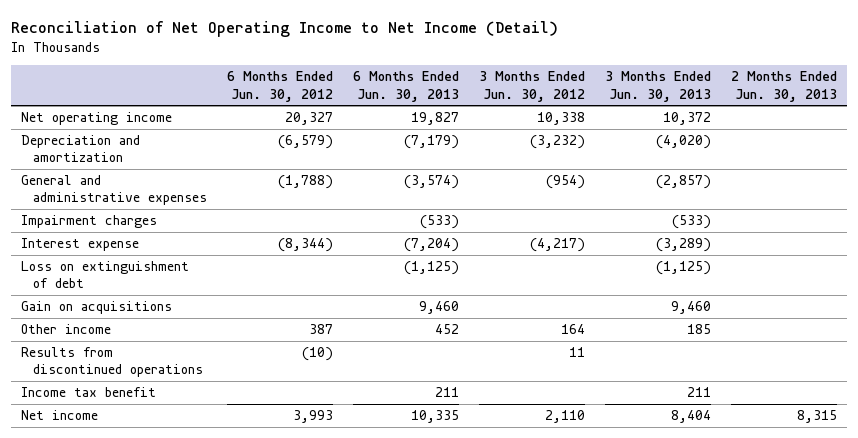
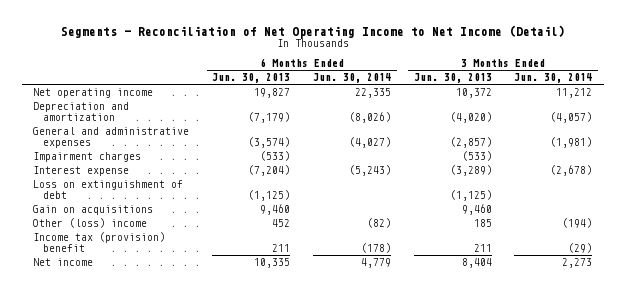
[11,20,559,37] Reconciliation of Net Operating Income to Net Income (Detail) -> [60,24,565,39] Segments - Reconciliation of Net Operating Income to Net Income (Detail)
[226,71,333,102] 6 Months Ended Jun. 30, 2012 -> none
[478,71,585,102] 3 Months Ended Jun. 30, 2012 -> none
[730,71,837,102] 2 Months Ended Jun. 30, 2013 -> none
none -> [312,73,391,84] Jun. 30, 2014
none -> [514,73,593,84] Jun. 30, 2014
[21,347,203,378] Results from discontinued operations -> none
[21,324,112,335] Other income -> [33,217,148,228] Other (loss) income
[21,387,157,398] Income tax benefit -> [33,231,166,253] Income tax (provision) benefit

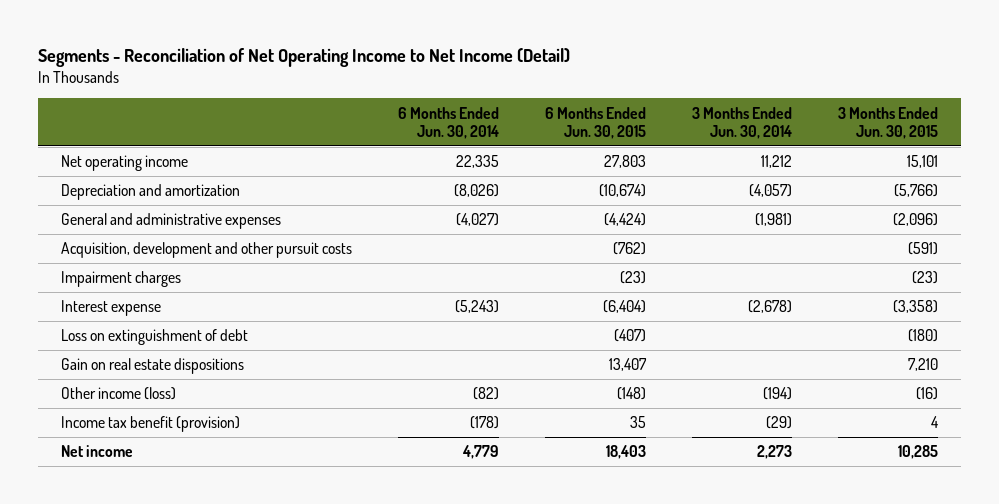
[212,73,291,84] Jun. 30, 2013 -> none
[413,73,492,84] Jun. 30, 2013 -> none
none -> [544,106,646,139] 6 Months Ended Jun. 30, 2015
none -> [837,106,938,139] 3 Months Ended Jun. 30, 2015
none -> [60,242,352,259] Acquisition, development and other pursuit costs
[33,204,154,215] Gain on acquisitions -> none
none -> [60,358,244,375] Gain on real estate dispositions
[33,217,148,228] Other (loss) income -> [60,387,176,401] Other income (loss)
[33,231,166,253] Income tax (provision) benefit -> [60,416,240,433] Income tax benefit (provision)

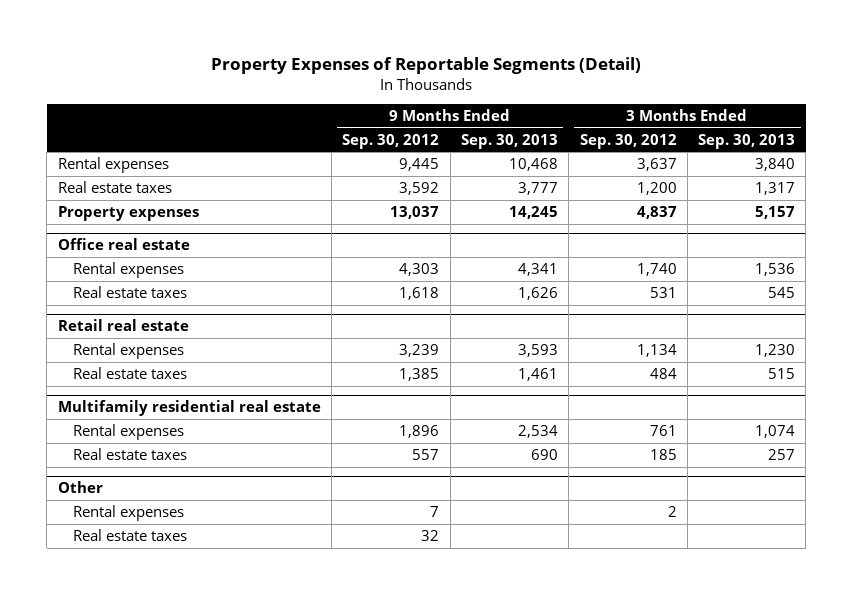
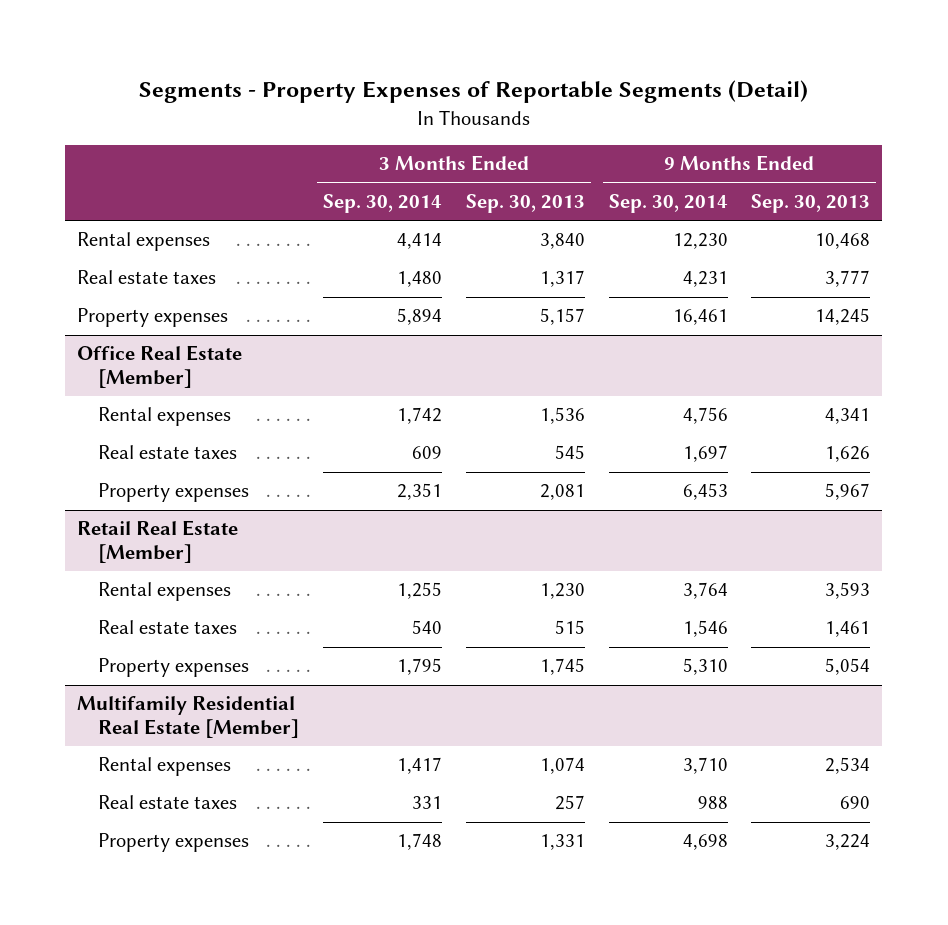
[211,56,642,74] Property Expenses of Reportable Segments (Detail) -> [138,80,808,104] Segments - Property Expenses of Reportable Segments (Detail)
[342,133,440,149] Sep. 30, 2012 -> none
[579,133,677,149] Sep. 30, 2012 -> none
none -> [322,194,442,214] Sep. 30, 2014
none -> [608,194,728,214] Sep. 30, 2014
[57,238,190,251] Office real estate -> [77,345,243,388] Office Real Estate [Member]
none -> [98,483,250,503] Property expenses
[57,319,189,332] Retail real estate -> [77,520,239,563] Retail Real Estate [Member]
none -> [98,658,250,678] Property expenses
[57,400,321,417] Multifamily residential real estate -> [77,696,300,738] Multifamily Residential Real Estate [Member]
[57,481,103,494] Other -> none
[73,505,185,522] Rental expenses -> none
[73,529,188,542] Real estate taxes -> none
none -> [98,833,250,853] Property expenses

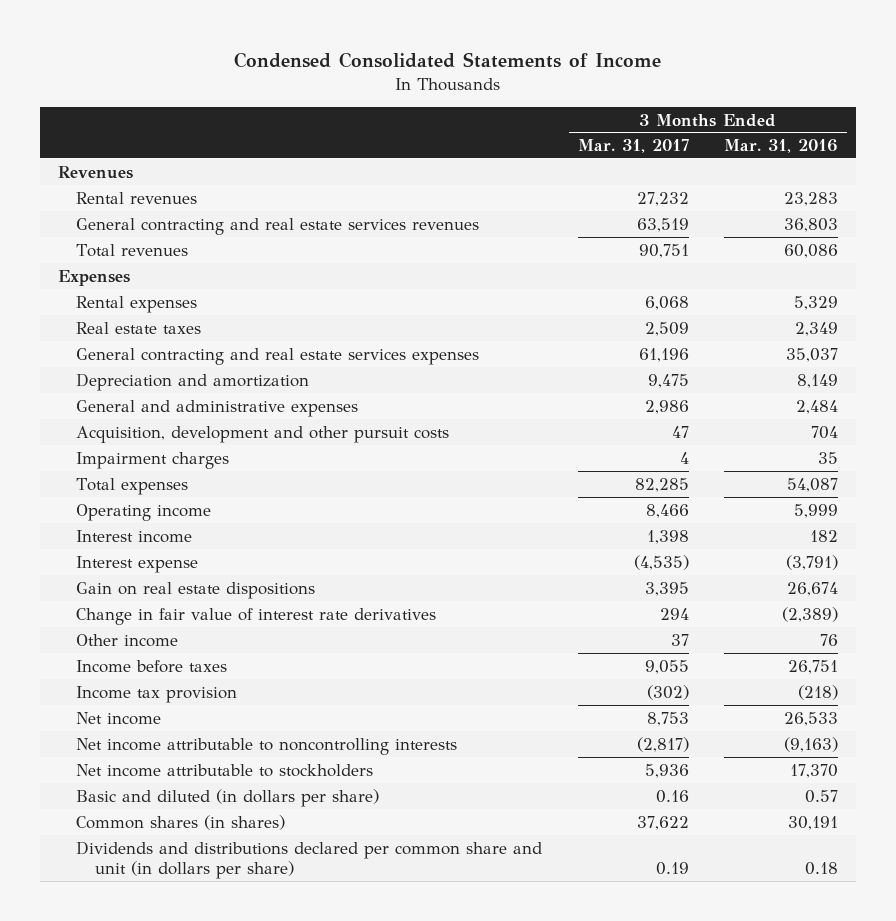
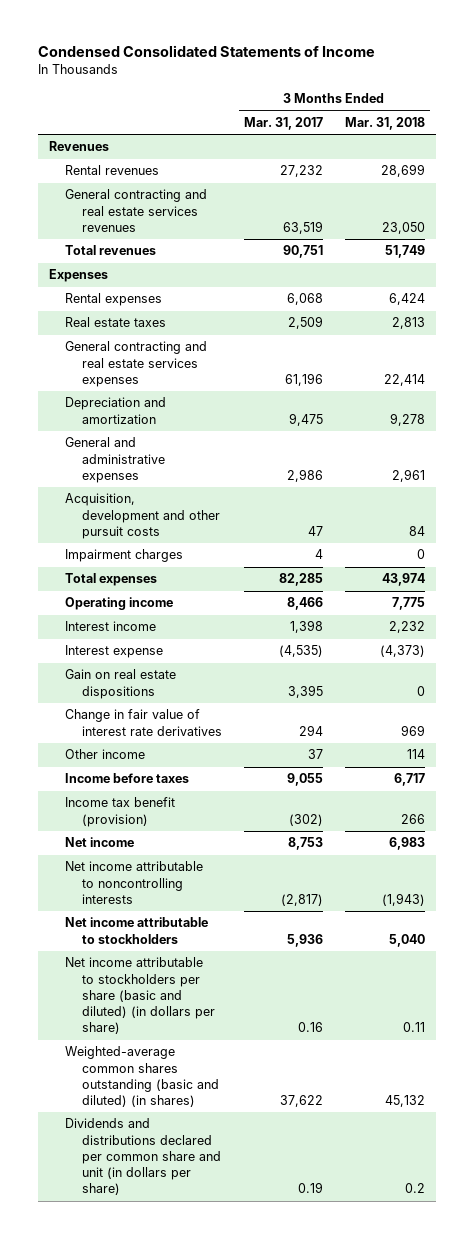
[724,139,839,154] Mar. 31, 2016 -> none
none -> [344,116,425,130] Mar. 31, 2018
[76,685,238,703] Income tax provision -> [65,797,176,827] Income tax benefit (provision)
[76,788,380,807] Basic and diluted (in dollars per share) -> [65,957,216,1035] Net income attributable to stockholders per share (basic and diluted) (in dollars per share)
[76,814,286,830] Common shares (in shares) -> [65,1046,220,1108] Weighted-average common shares outstanding (basic and diluted) (in shares)

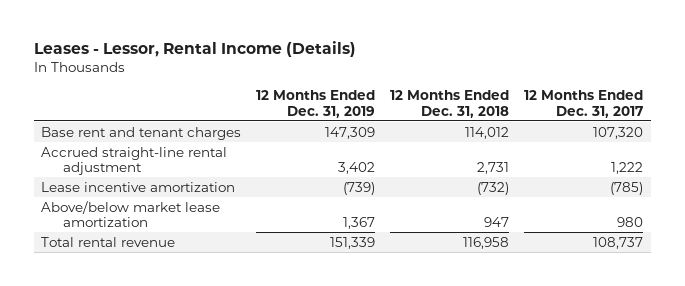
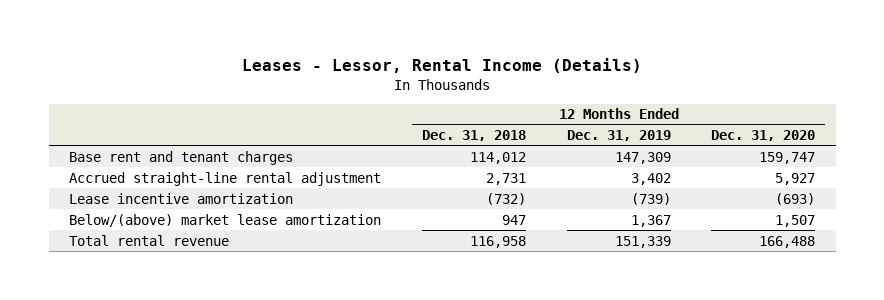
[524,90,644,118] 12 Months Ended Dec. 31, 2017 -> none
none -> [711,130,816,142] Dec. 31, 2020
[41,200,221,227] Above/below market lease amortization -> [69,213,382,227] Below/(above) market lease amortization

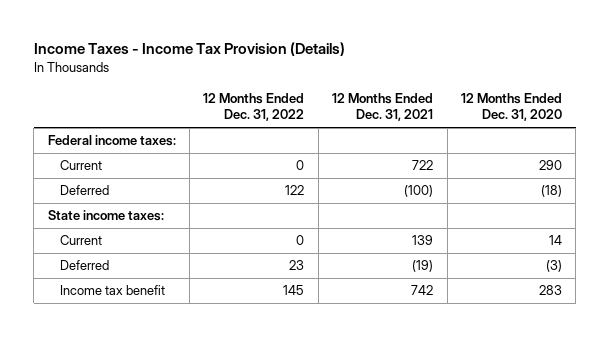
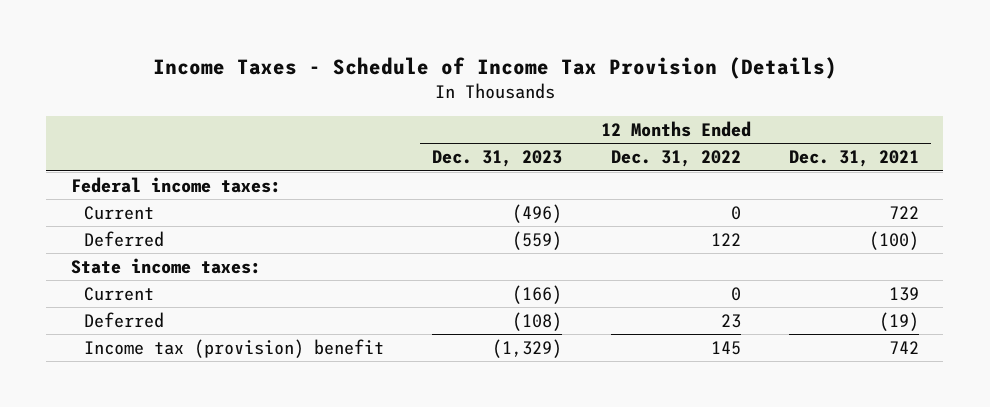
[33,42,345,57] Income Taxes - Income Tax Provision (Details) -> [152,57,837,80] Income Taxes - Schedule of Income Tax Provision (Details)
[460,92,562,122] 12 Months Ended Dec. 31, 2020 -> none
none -> [432,150,563,168] Dec. 31, 2023
[59,285,165,296] Income tax benefit -> [83,338,384,358] Income tax (provision) benefit

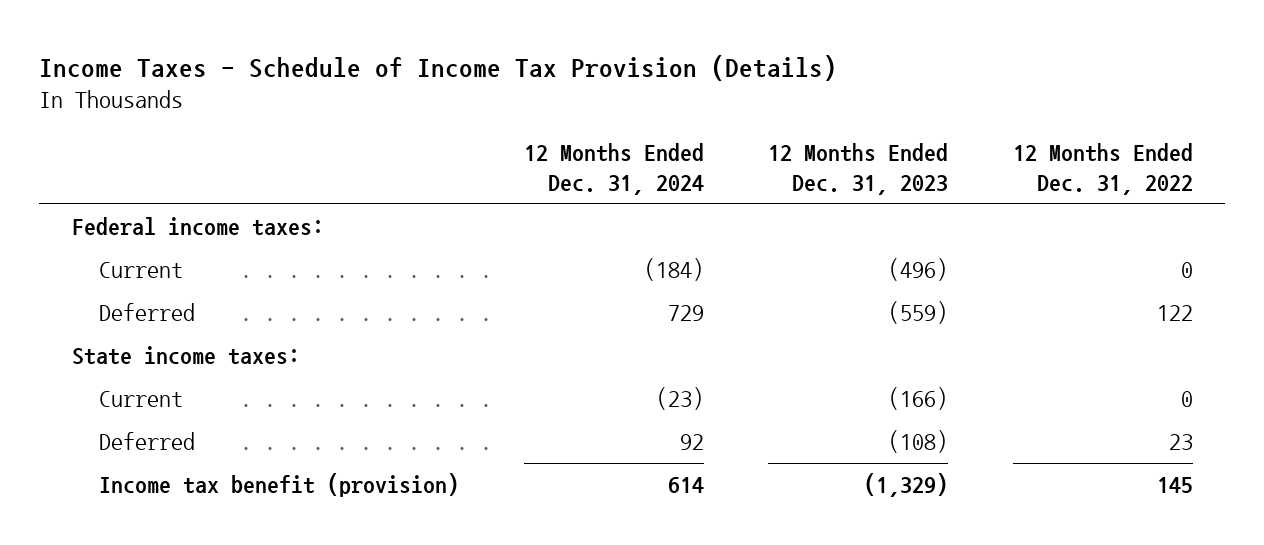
[789,150,920,168] Dec. 31, 2021 -> none
none -> [523,142,704,195] 12 Months Ended Dec. 31, 2024
[83,338,384,358] Income tax (provision) benefit -> [99,473,460,498] Income tax benefit (provision)

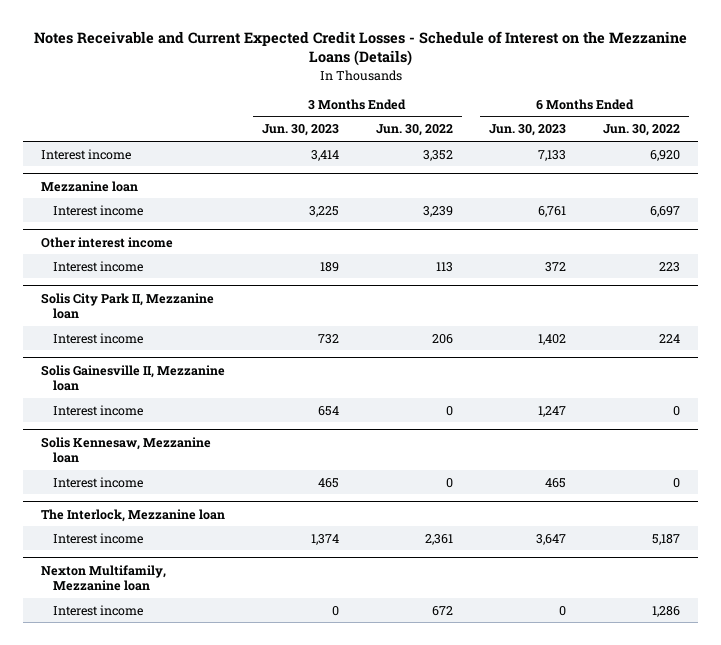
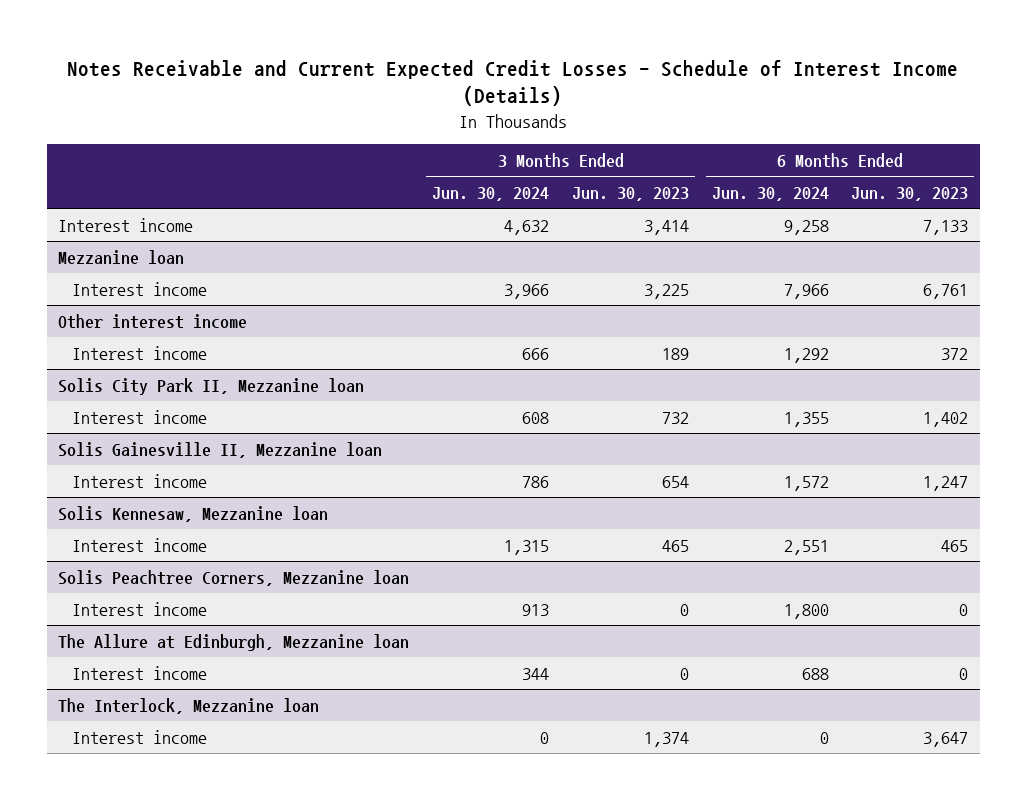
[33,30,687,67] Notes Receivable and Current Expected Credit Losses - Schedule of Interest on the Mezzanine Loans (Details) -> [67,59,959,107] Notes Receivable and Current Expected Credit Losses - Schedule of Interest Income (Details)
[375,124,453,137] Jun. 30, 2022 -> none
[603,124,681,137] Jun. 30, 2022 -> none
none -> [432,187,550,202] Jun. 30, 2024
none -> [711,187,829,202] Jun. 30, 2024
none -> [58,569,410,586] Solis Peachtree Corners, Mezzanine loan
none -> [72,601,208,616] Interest income
none -> [58,633,410,651] The Allure at Edinburgh, Mezzanine loan
none -> [72,665,208,680] Interest income
[41,564,167,592] Nexton Multifamily, Mezzanine loan -> none
[52,604,143,616] Interest income -> none

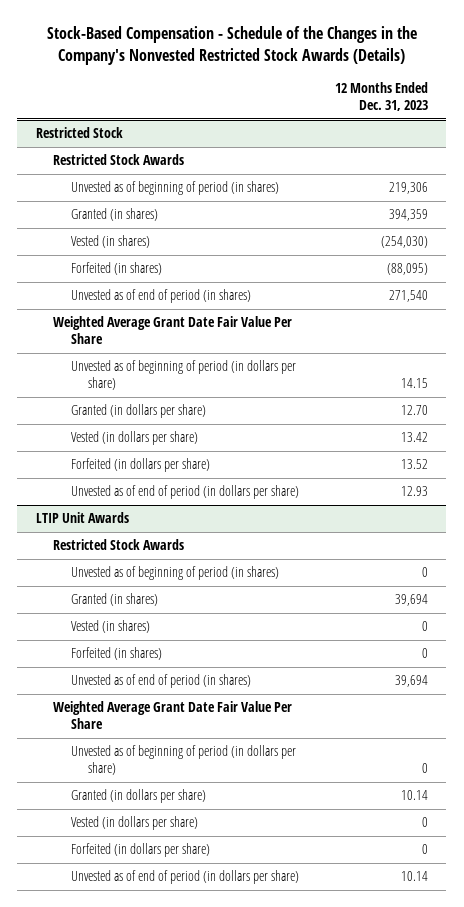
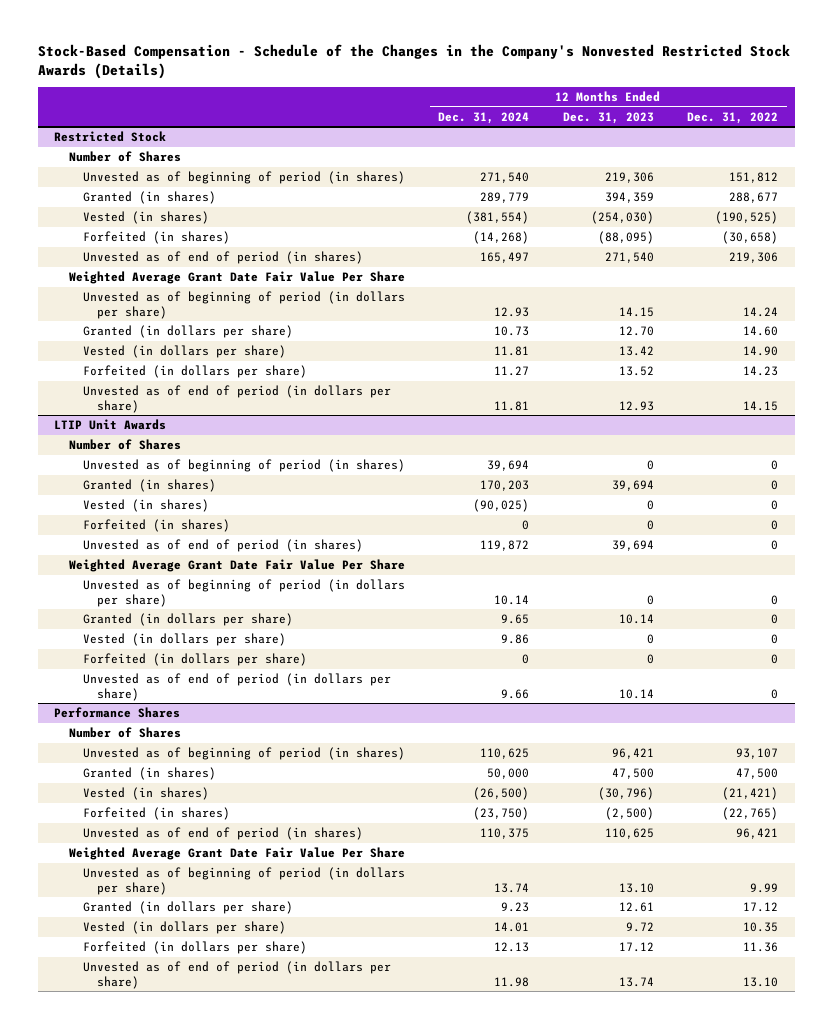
none -> [438,111,530,124] Dec. 31, 2024
none -> [687,111,779,124] Dec. 31, 2022
[53,154,185,166] Restricted Stock Awards -> [68,150,181,162] Number of Shares
[53,539,185,551] Restricted Stock Awards -> [68,438,181,450] Number of Shares
none -> [54,706,181,718] Performance Shares
none -> [68,726,181,738] Number of Shares
none -> [82,746,405,760] Unvested as of beginning of period (in shares)
none -> [82,766,216,780] Granted (in shares)
none -> [82,786,209,800] Vested (in shares)
none -> [82,806,230,820] Forfeited (in shares)
none -> [82,826,363,840] Unvested as of end of period (in shares)
none -> [68,846,405,860] Weighted Average Grant Date Fair Value Per Share
none -> [82,866,405,895] Unvested as of beginning of period (in dollars per share)
none -> [82,900,293,914] Granted (in dollars per share)
none -> [82,920,286,934] Vested (in dollars per share)
none -> [82,940,307,954] Forfeited (in dollars per share)
none -> [82,960,391,989] Unvested as of end of period (in dollars per share)

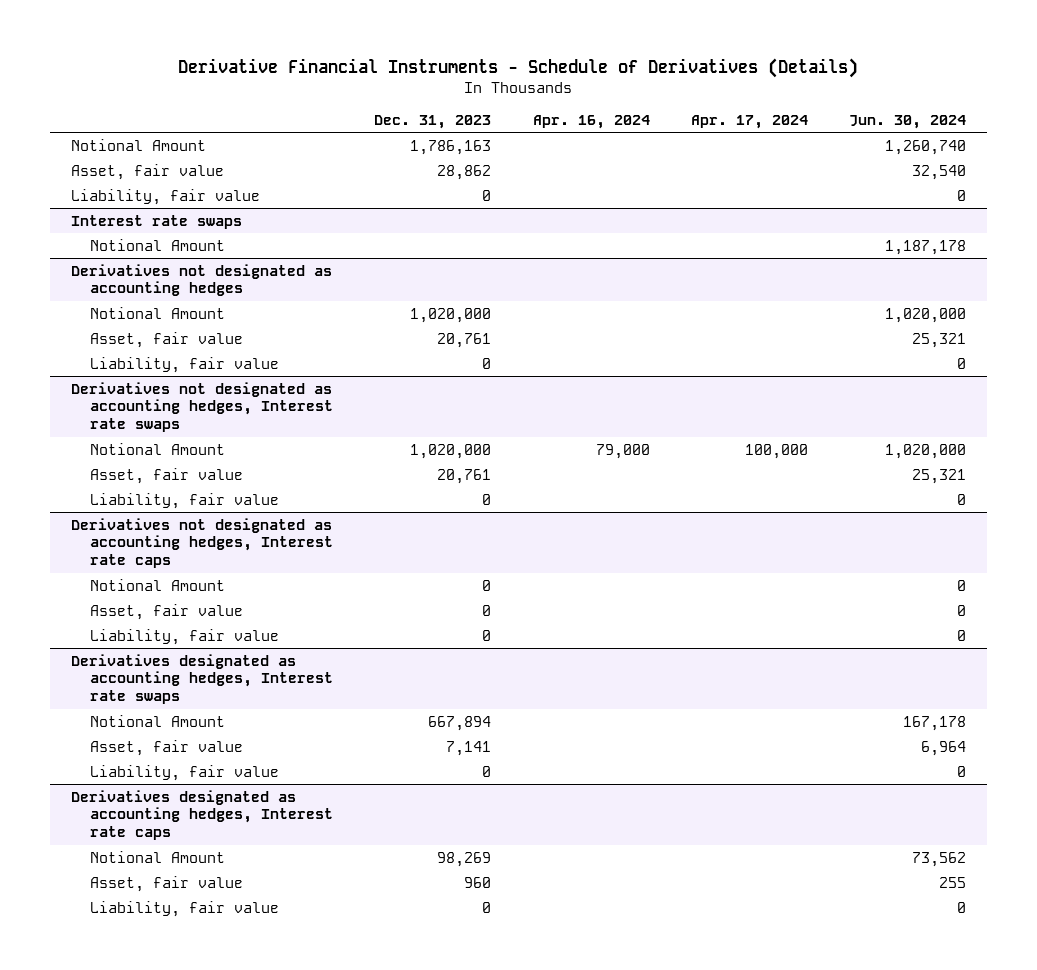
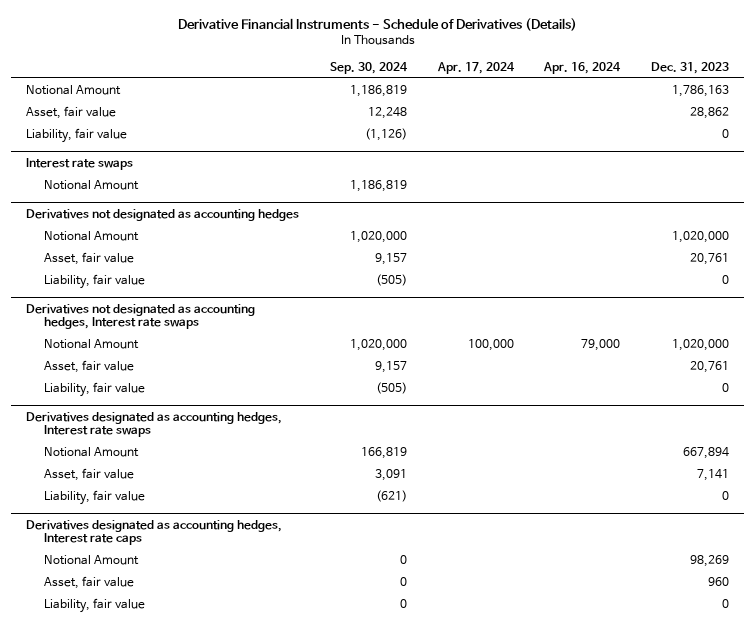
[849,114,967,129] Jun. 30, 2024 -> none
none -> [329,61,408,74] Sep. 30, 2024
[70,517,333,569] Derivatives not designated as accounting hedges, Interest rate caps -> none
[89,578,225,591] Notional Amount -> none
[89,603,243,620] Asset, fair value -> none
[89,628,279,645] Liability, fair value -> none

